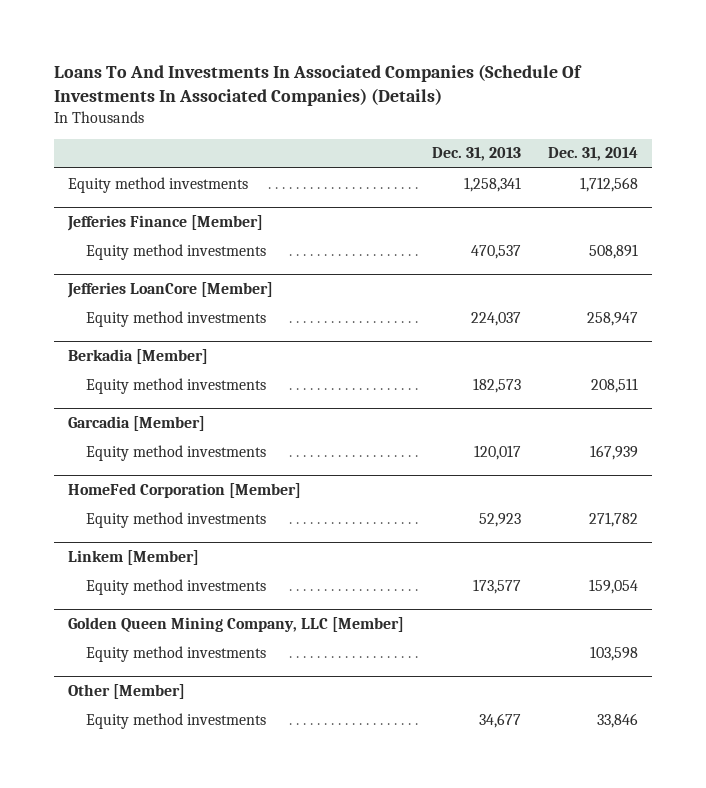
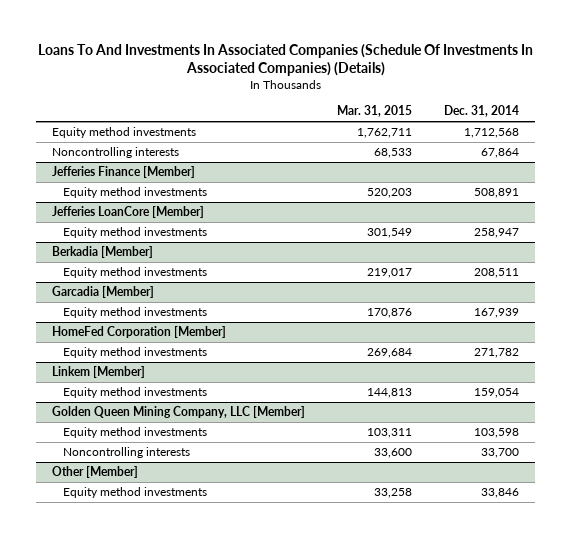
[431,147,521,162] Dec. 31, 2013 -> none
none -> [337,105,413,118] Mar. 31, 2015
none -> [52,147,180,159] Noncontrolling interests
none -> [62,447,190,459] Noncontrolling interests

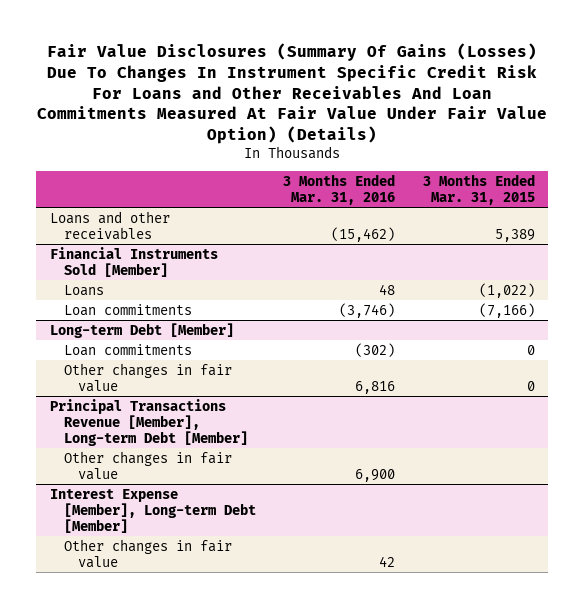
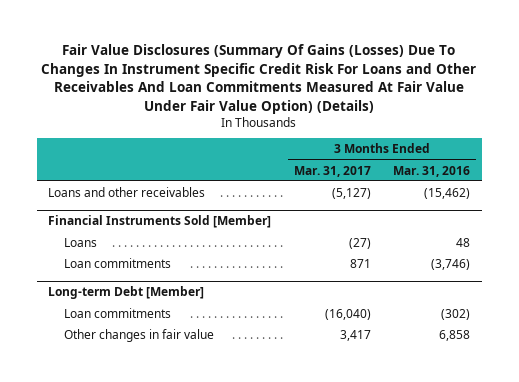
[422,173,535,205] 3 Months Ended Mar. 31, 2015 -> none
none -> [293,165,371,177] Mar. 31, 2017
[50,398,248,446] Principal Transactions Revenue [Member], Long-term Debt [Member] -> none
[63,450,232,480] Other changes in fair value -> none
[50,488,256,533] Interest Expense [Member], Long-term Debt [Member] -> none
[63,538,232,568] Other changes in fair value -> none
[355,380,396,394] 6,816 -> [439,329,471,341] 6,858

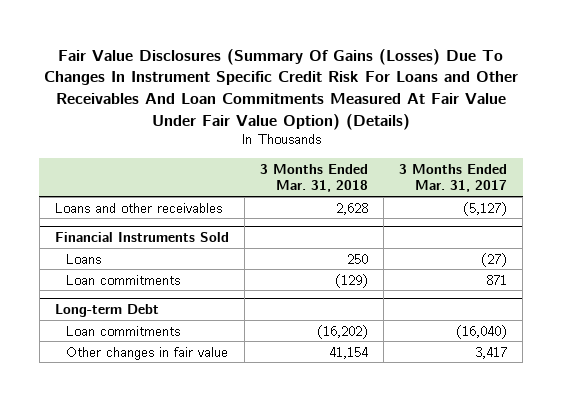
[393,165,471,177] Mar. 31, 2016 -> none
none -> [260,163,369,193] 3 Months Ended Mar. 31, 2018
[48,215,272,229] Financial Instruments Sold [Member] -> [54,231,229,242] Financial Instruments Sold
[48,286,205,300] Long-term Debt [Member] -> [54,303,159,317] Long-term Debt

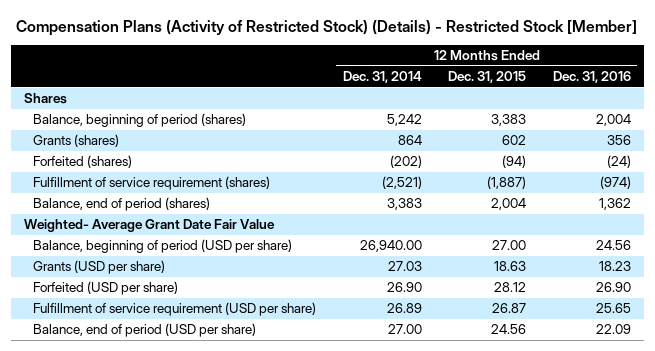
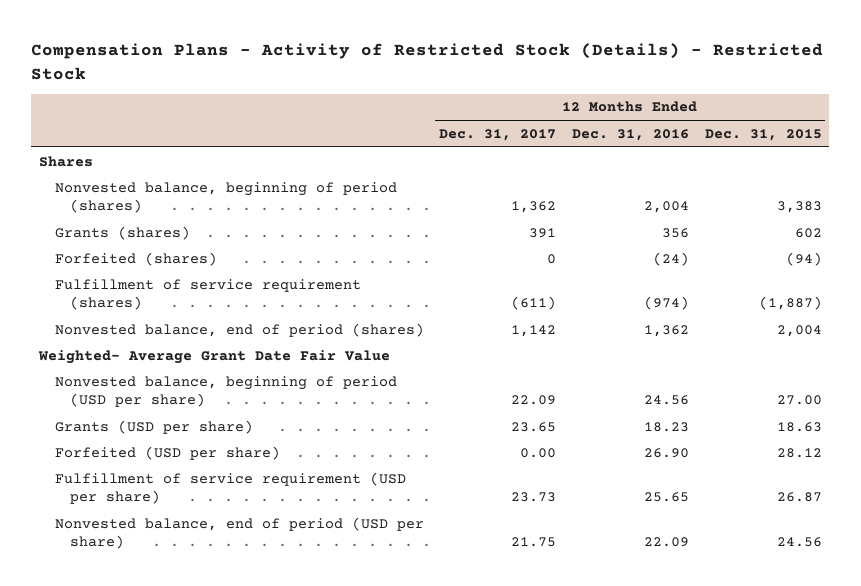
[16,19,638,36] Compensation Plans (Activity of Restricted Stock) (Details) - Restricted Stock [Member] -> [31,43,824,80] Compensation Plans - Activity of Restricted Stock (Details) - Restricted Stock
[342,71,422,84] Dec. 31, 2014 -> none
none -> [439,128,557,141] Dec. 31, 2017
[33,113,247,128] Balance, beginning of period (shares) -> [54,181,397,214] Nonvested balance, beginning of period (shares)
[33,197,211,212] Balance, end of period (shares) -> [54,322,424,337] Nonvested balance, end of period (shares)
[33,239,293,254] Balance, beginning of period (USD per share) -> [54,375,397,408] Nonvested balance, beginning of period (USD per share)
[33,323,257,338] Balance, end of period (USD per share) -> [54,516,424,550] Nonvested balance, end of period (USD per share)

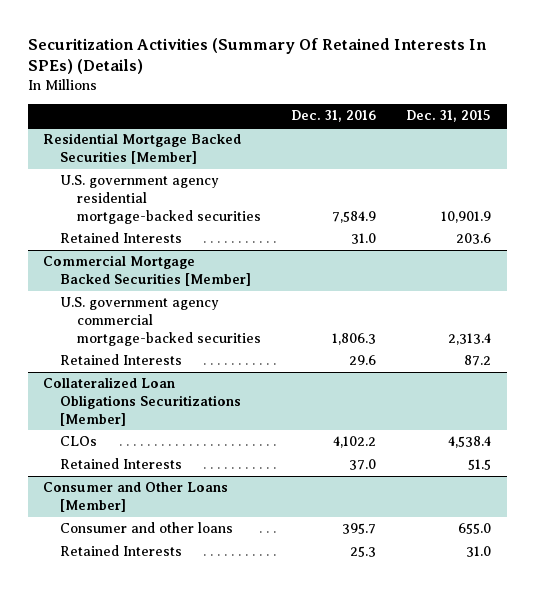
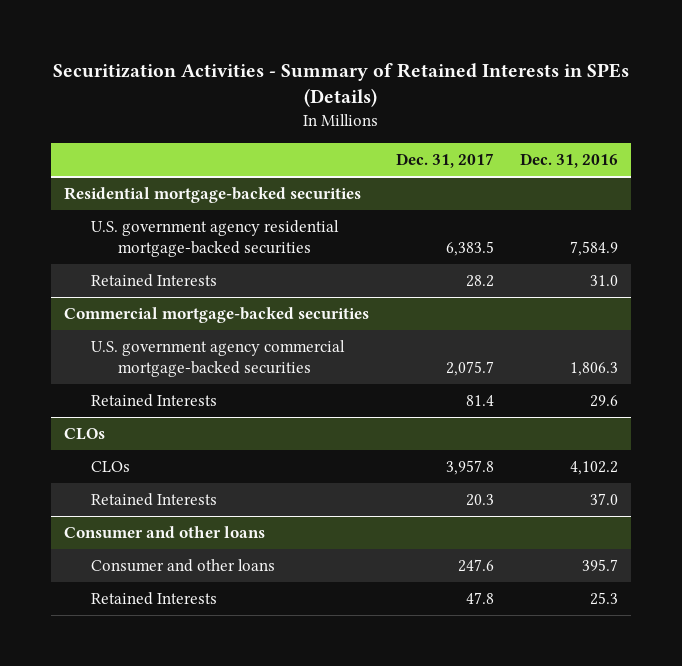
[28,37,488,75] Securitization Activities (Summary Of Retained Interests In SPEs) (Details) -> [53,63,630,108] Securitization Activities - Summary of Retained Interests in SPEs (Details)
[406,110,492,123] Dec. 31, 2015 -> none
none -> [395,153,494,169] Dec. 31, 2017
[43,133,242,165] Residential Mortgage Backed Securities [Member] -> [64,187,362,204] Residential mortgage-backed securities
[43,255,252,287] Commercial Mortgage Backed Securities [Member] -> [64,307,370,324] Commercial mortgage-backed securities
[43,377,242,426] Collateralized Loan Obligations Securitizations [Member] -> [64,428,106,441] CLOs
[43,482,229,513] Consumer and Other Loans [Member] -> [64,526,266,539] Consumer and other loans

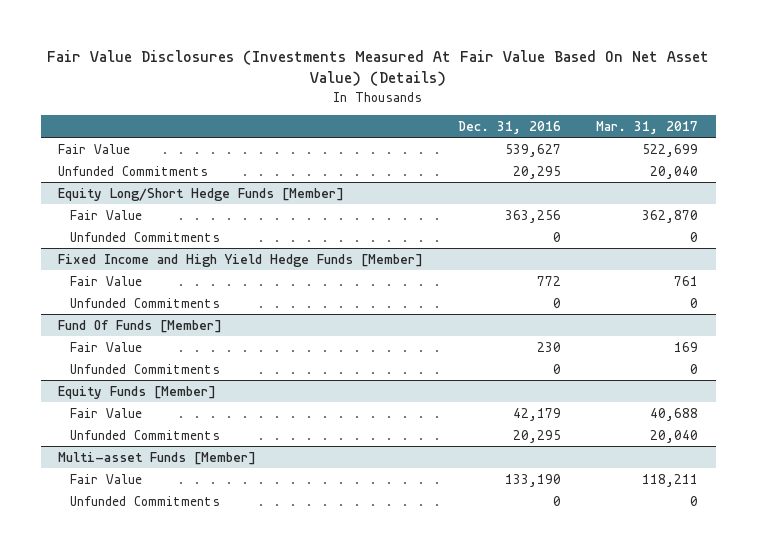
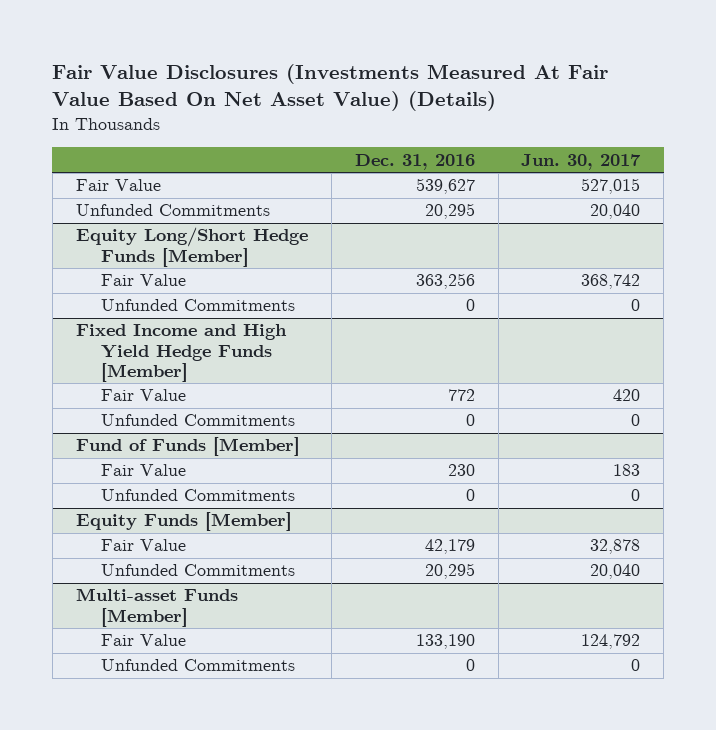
[596,120,699,134] Mar. 31, 2017 -> none
none -> [521,153,642,170] Jun. 30, 2017
[58,319,223,333] Fund Of Funds [Member] -> [75,437,300,457] Fund of Funds [Member]

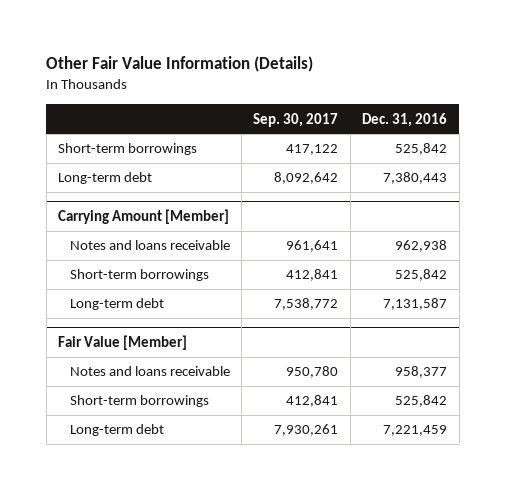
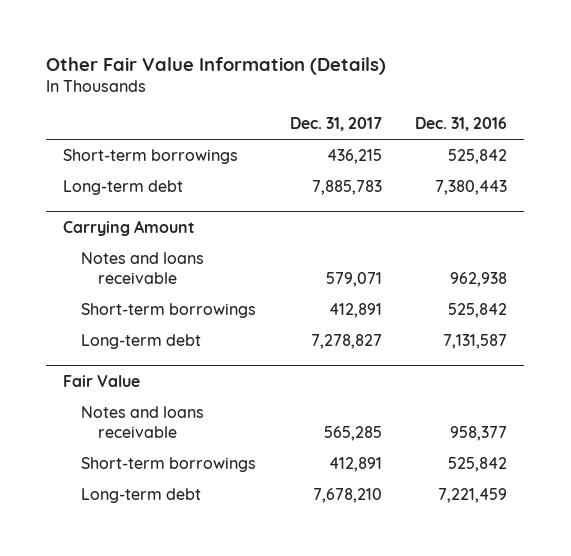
[253,112,339,127] Sep. 30, 2017 -> none
none -> [289,117,382,132] Dec. 31, 2017
[57,208,229,224] Carrying Amount [Member] -> [63,220,196,237] Carrying Amount
[57,334,187,350] Fair Value [Member] -> [63,375,141,388] Fair Value

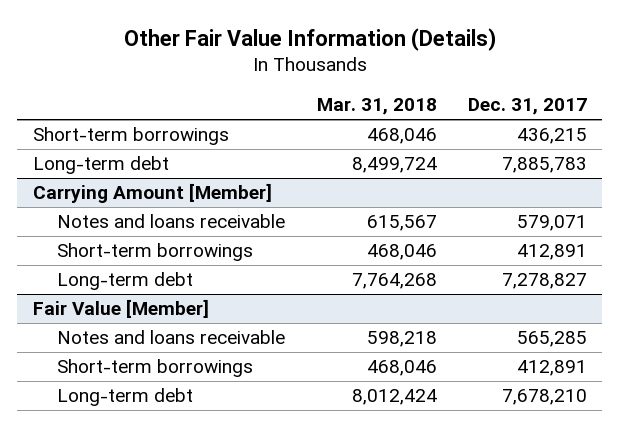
[415,117,508,132] Dec. 31, 2016 -> none
none -> [316,98,437,116] Mar. 31, 2018
[63,220,196,237] Carrying Amount -> [32,183,272,204] Carrying Amount [Member]
[63,375,141,388] Fair Value -> [32,299,209,319] Fair Value [Member]

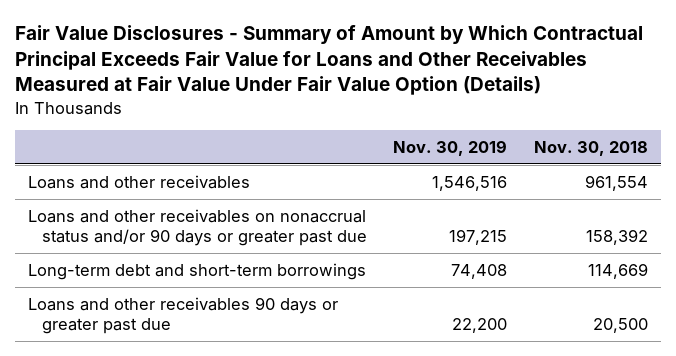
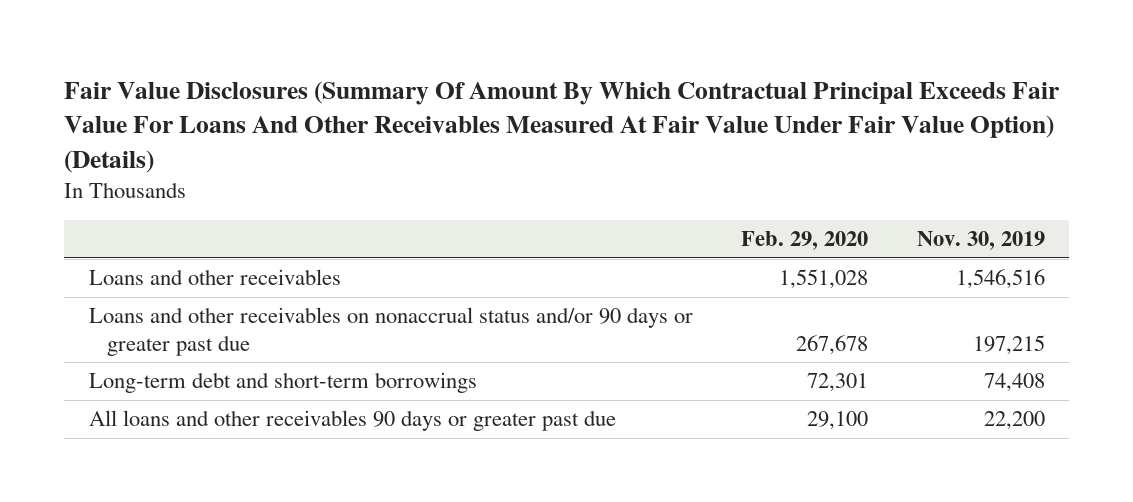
[14,25,643,96] Fair Value Disclosures - Summary of Amount by Which Contractual Principal Exceeds Fair Value for Loans and Other Receivables Measured at Fair Value Under Fair Value Option (Details) -> [64,80,1061,173] Fair Value Disclosures (Summary Of Amount By Which Contractual Principal Exceeds Fair Value For Loans And Other Receivables Measured At Fair Value Under Fair Value Option) (Details)
[533,140,648,156] Nov. 30, 2018 -> none
none -> [741,231,869,251] Feb. 29, 2020
[27,296,338,335] Loans and other receivables 90 days or greater past due -> [88,410,616,432] All loans and other receivables 90 days or greater past due

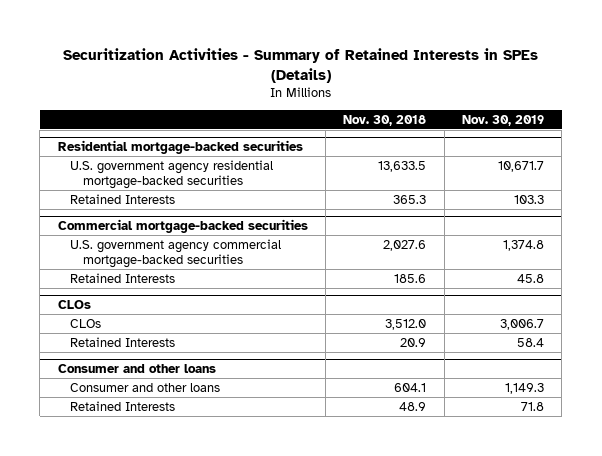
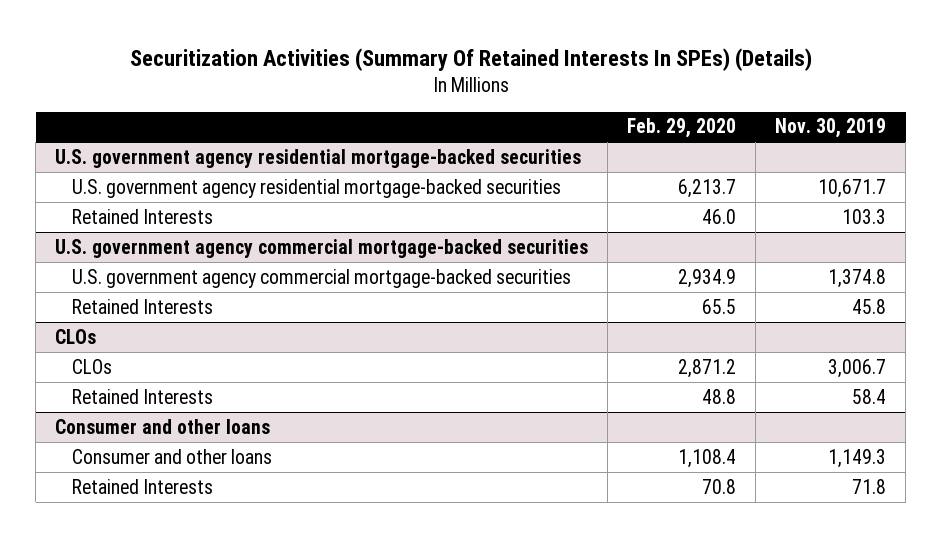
[62,47,538,83] Securitization Activities - Summary of Retained Interests in SPEs (Details) -> [129,48,812,72] Securitization Activities (Summary Of Retained Interests In SPEs) (Details)
[343,115,427,127] Nov. 30, 2018 -> none
none -> [627,118,737,139] Feb. 29, 2020
[57,140,303,155] Residential mortgage-backed securities -> [55,148,582,168] U.S. government agency residential mortgage-backed securities
[57,219,308,234] Commercial mortgage-backed securities -> [55,238,589,258] U.S. government agency commercial mortgage-backed securities

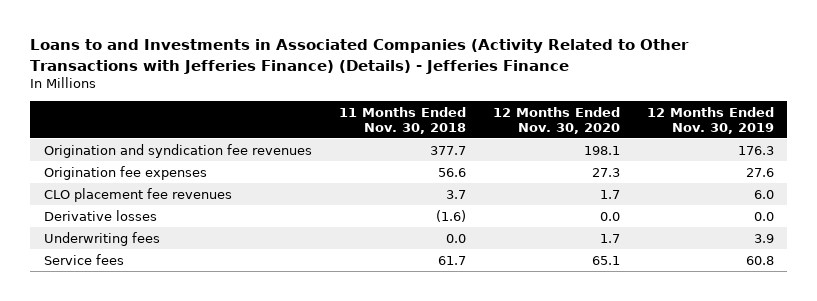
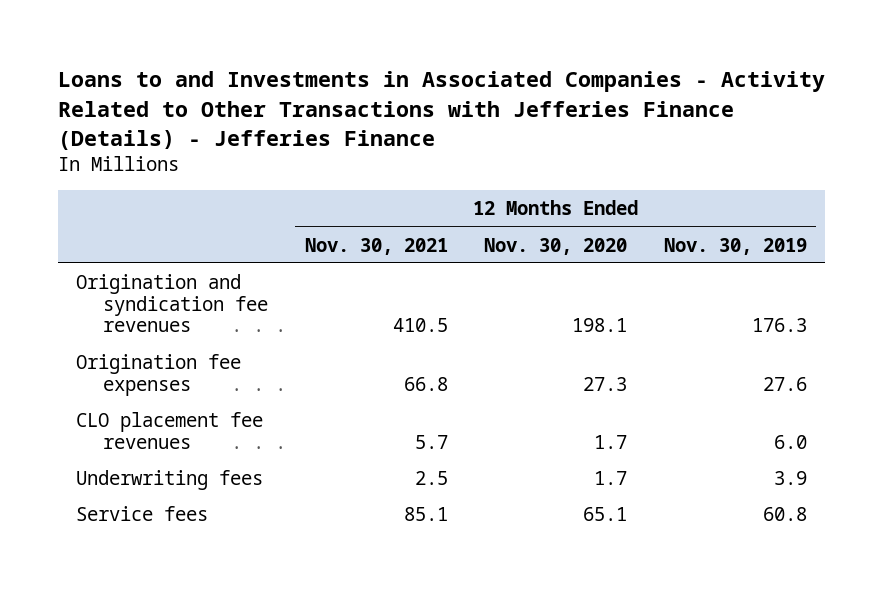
[30,39,690,74] Loans to and Investments in Associated Companies (Activity Related to Other Transactions with Jefferies Finance) (Details) - Jefferies Finance -> [57,71,825,150] Loans to and Investments in Associated Companies - Activity Related to Other Transactions with Jefferies Finance (Details) - Jefferies Finance
[338,106,466,134] 11 Months Ended Nov. 30, 2018 -> none
none -> [304,237,448,255] Nov. 30, 2021
[43,209,157,221] Derivative losses -> none

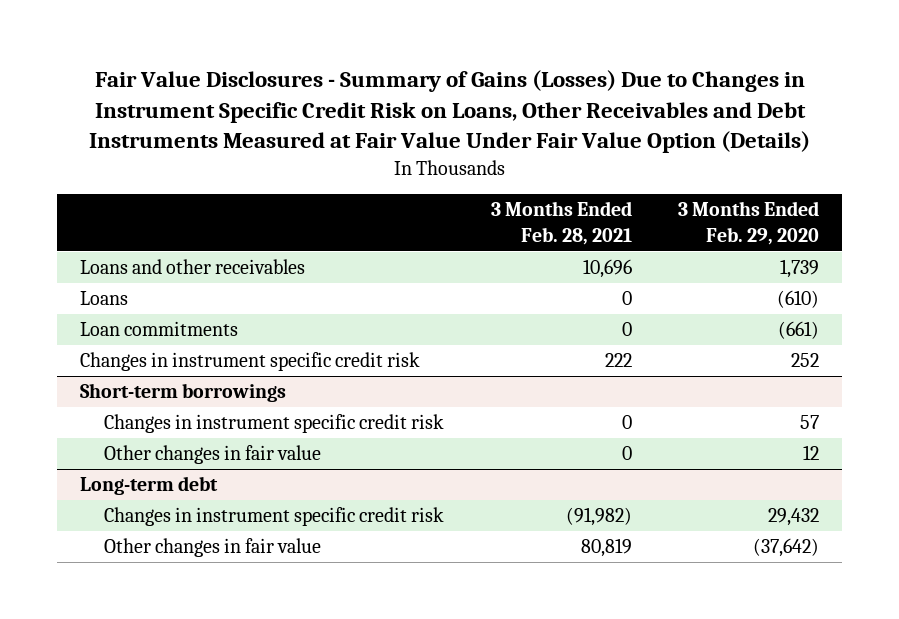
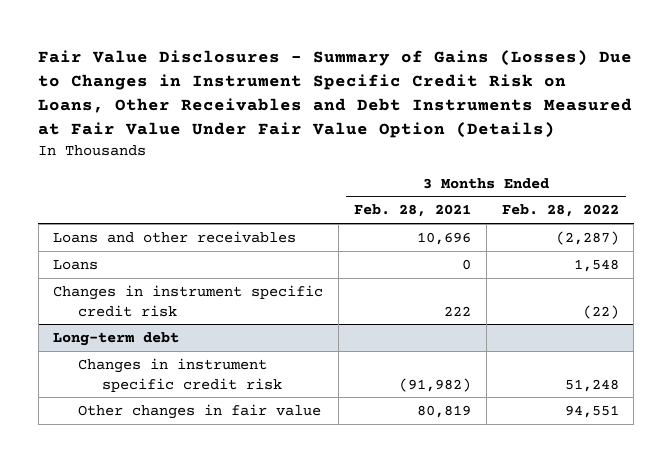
[678,201,820,245] 3 Months Ended Feb. 29, 2020 -> none
none -> [501,204,619,218] Feb. 28, 2022
[80,321,239,337] Loan commitments -> none
[80,383,287,403] Short-term borrowings -> none
[104,414,445,434] Changes in instrument specific credit risk -> none
[104,445,322,465] Other changes in fair value -> none

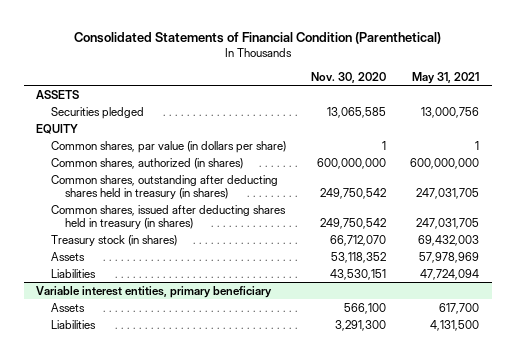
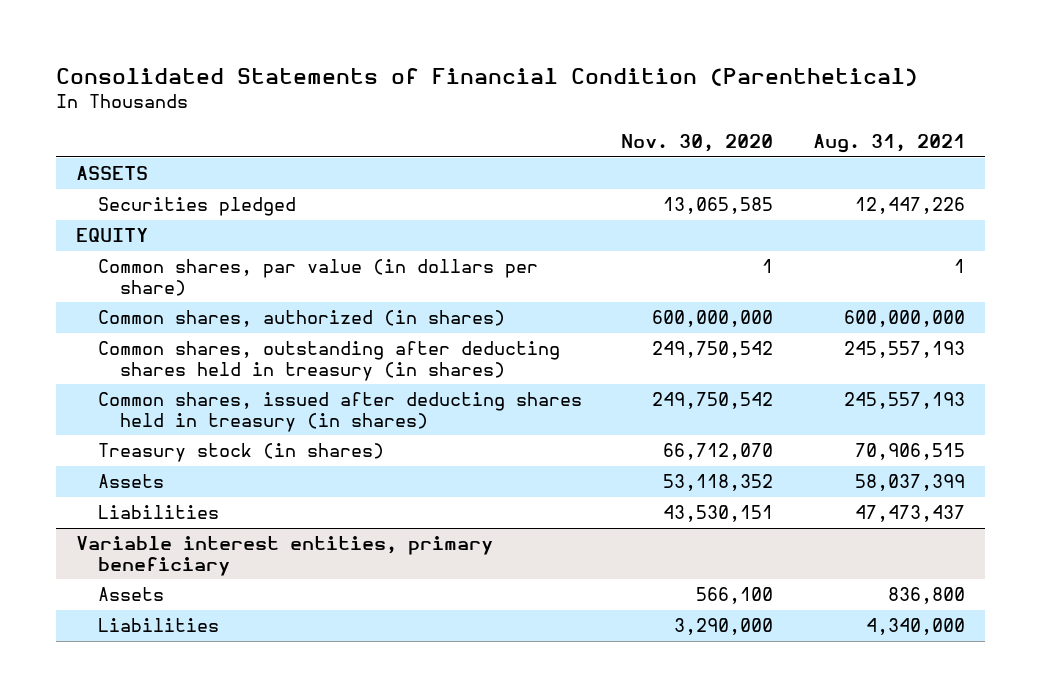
[412,72,480,85] May 31, 2021 -> none
none -> [812,133,965,153] Aug. 31, 2021
[334,319,386,331] 3,291,300 -> [674,618,774,636] 3,290,000

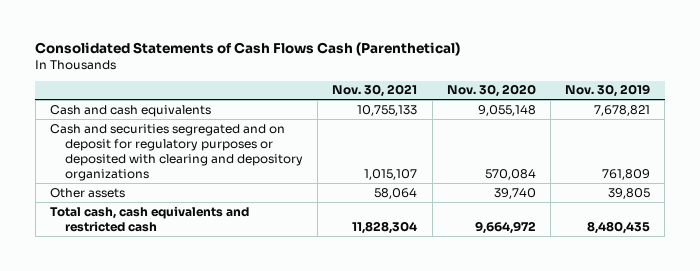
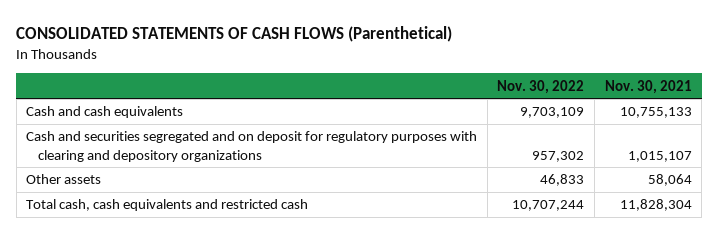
[35,42,461,57] Consolidated Statements of Cash Flows Cash (Parenthetical) -> [16,26,453,43] CONSOLIDATED STATEMENTS OF CASH FLOWS (Parenthetical)
[446,84,536,98] Nov. 30, 2020 -> none
[565,84,651,98] Nov. 30, 2019 -> none
none -> [497,79,585,94] Nov. 30, 2022
[49,123,304,181] Cash and securities segregated and on deposit for regulatory purposes or deposited with clearing and depository organizations -> [26,131,478,162] Cash and securities segregated and on deposit for regulatory purposes with clearing and depository organizations

